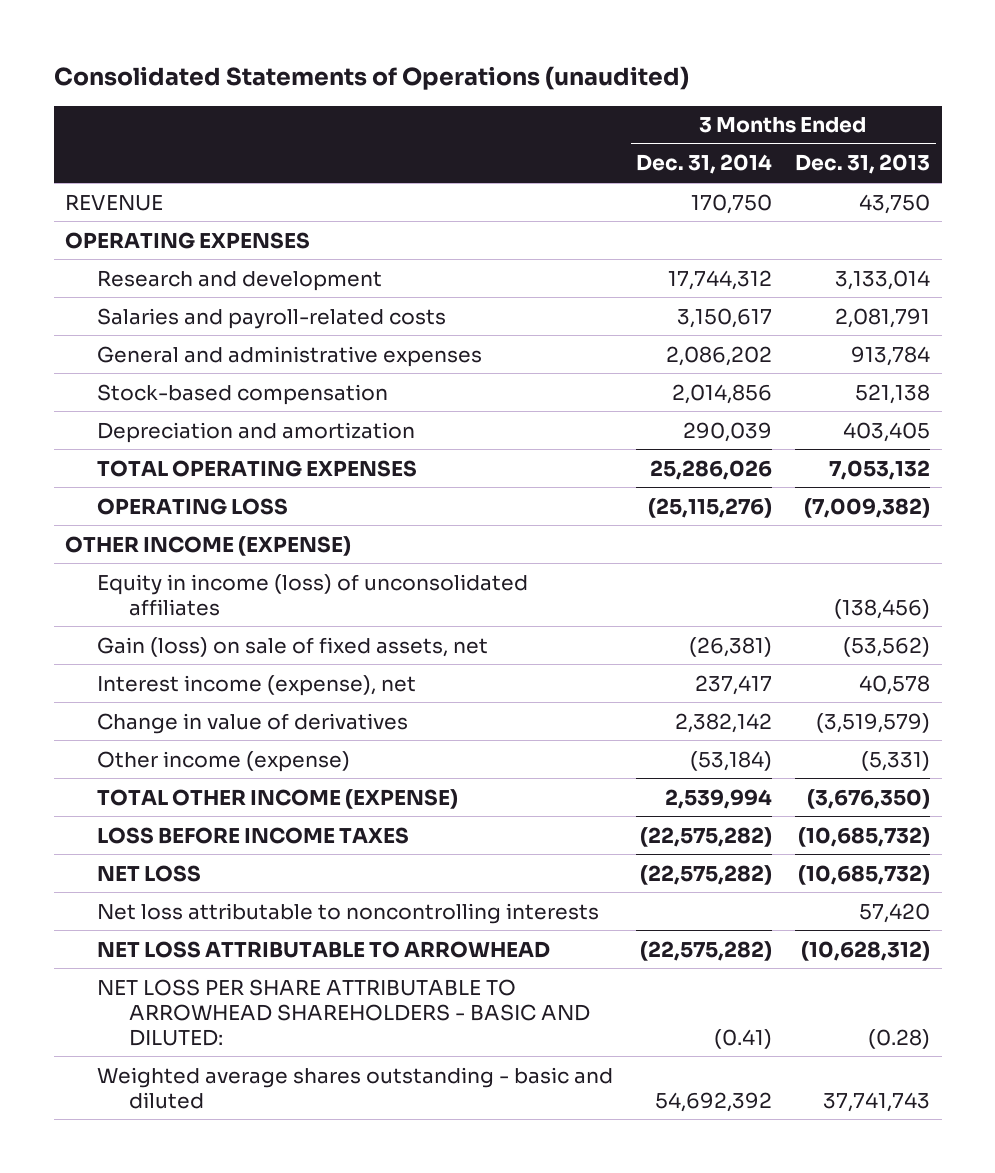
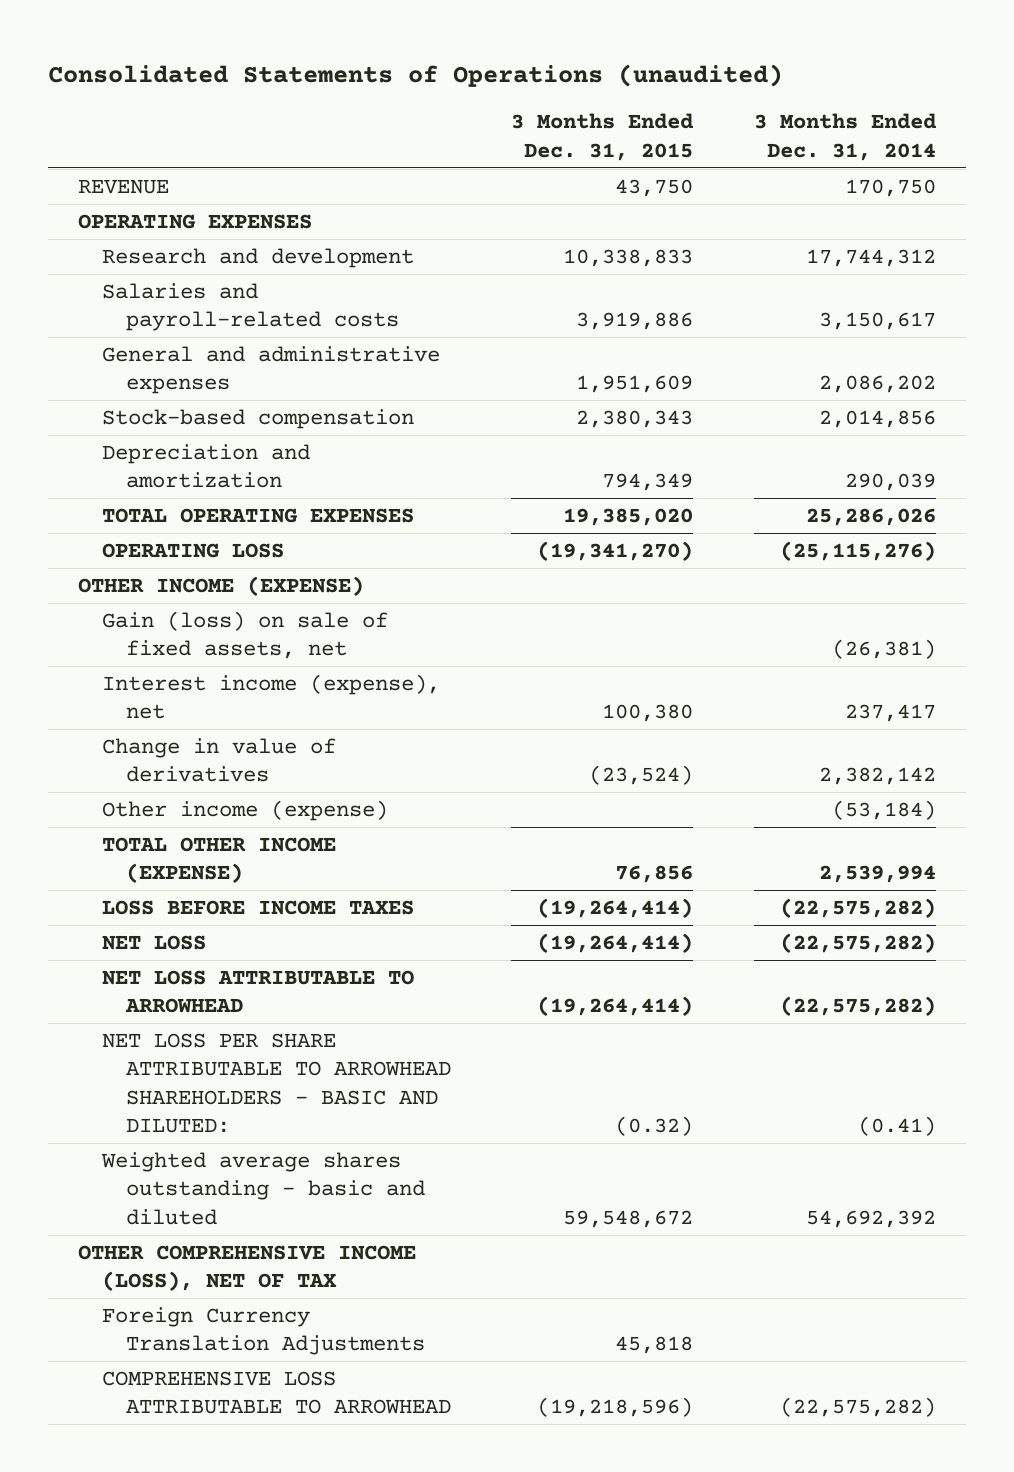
[795,154,931,175] Dec. 31, 2013 -> none
none -> [511,113,695,161] 3 Months Ended Dec. 31, 2015
[97,573,529,616] Equity in income (loss) of unconsolidated affiliates -> none
[97,902,600,924] Net loss attributable to noncontrolling interests -> none
none -> [77,1245,416,1292] OTHER COMPREHENSIVE INCOME (LOSS), NET OF TAX
none -> [101,1307,425,1356] Foreign Currency Translation Adjustments
none -> [101,1371,451,1415] COMPREHENSIVE LOSS ATTRIBUTABLE TO ARROWHEAD

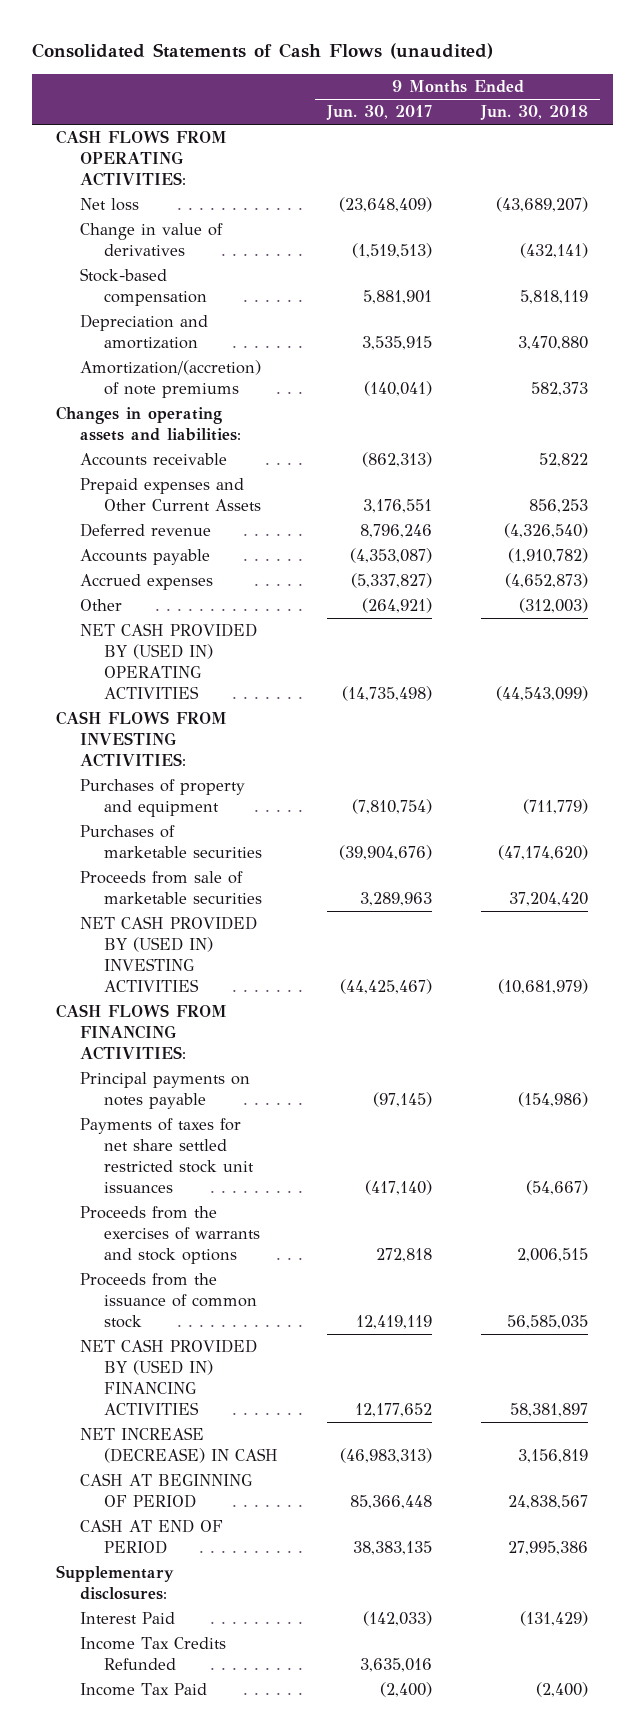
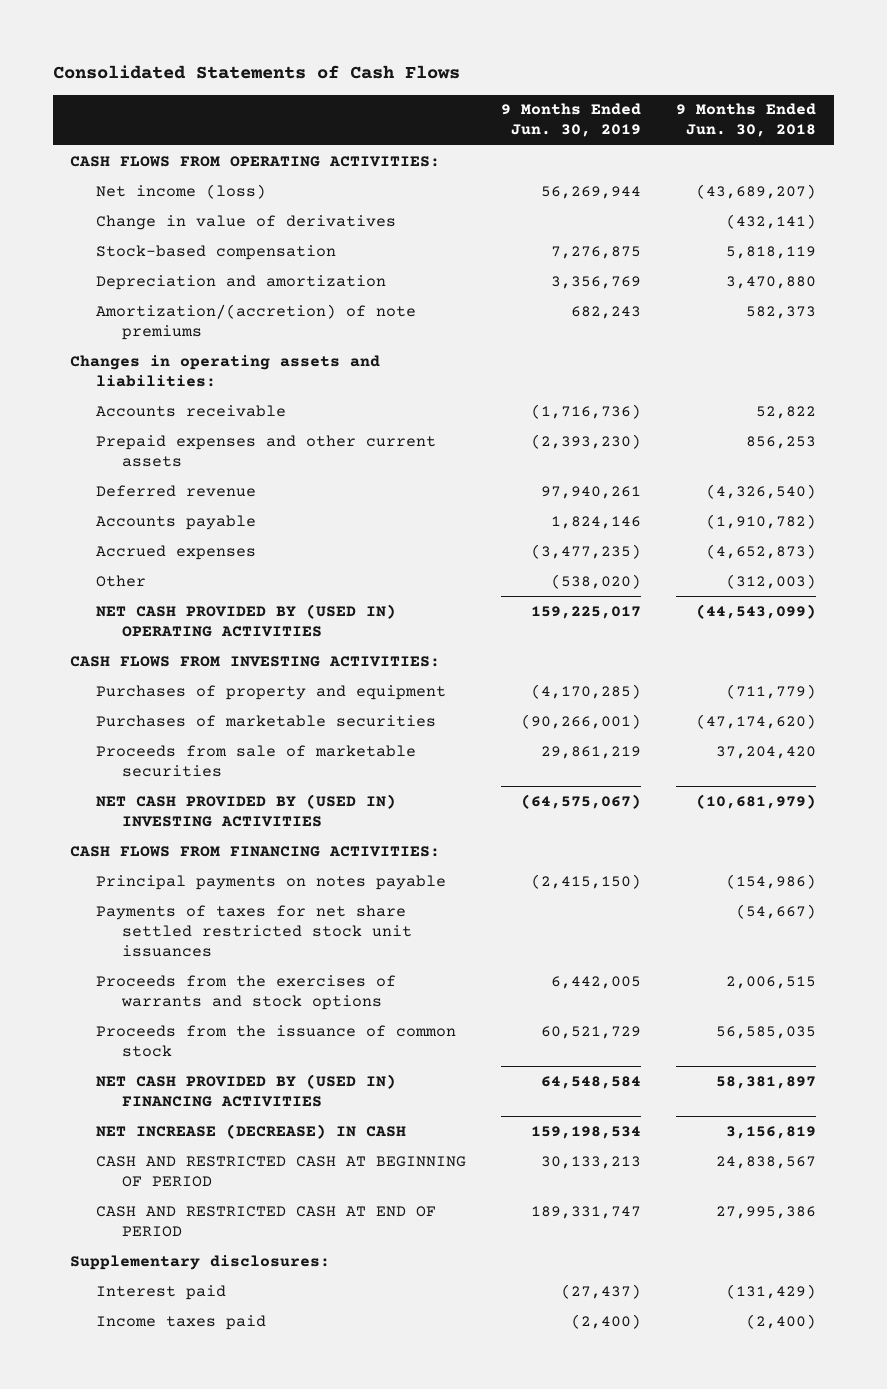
[31,43,493,60] Consolidated Statements of Cash Flows (unaudited) -> [52,65,460,80] Consolidated Statements of Cash Flows
[326,105,433,121] Jun. 30, 2017 -> none
none -> [501,103,642,138] 9 Months Ended Jun. 30, 2019
[80,198,140,212] Net loss -> [96,183,267,199] Net income (loss)
[80,478,262,512] Prepaid expenses and Other Current Assets -> [96,434,437,467] Prepaid expenses and other current assets
[80,1473,253,1509] CASH AT BEGINNING OF PERIOD -> [96,1155,467,1187] CASH AND RESTRICTED CASH AT BEGINNING OF PERIOD
[80,1519,224,1555] CASH AT END OF PERIOD -> [96,1205,437,1237] CASH AND RESTRICTED CASH AT END OF PERIOD
[80,1637,227,1671] Income Tax Credits Refunded -> none
[80,1612,176,1625] Interest Paid -> [96,1284,227,1300] Interest paid
[80,1683,208,1697] Income Tax Paid -> [96,1314,267,1330] Income taxes paid

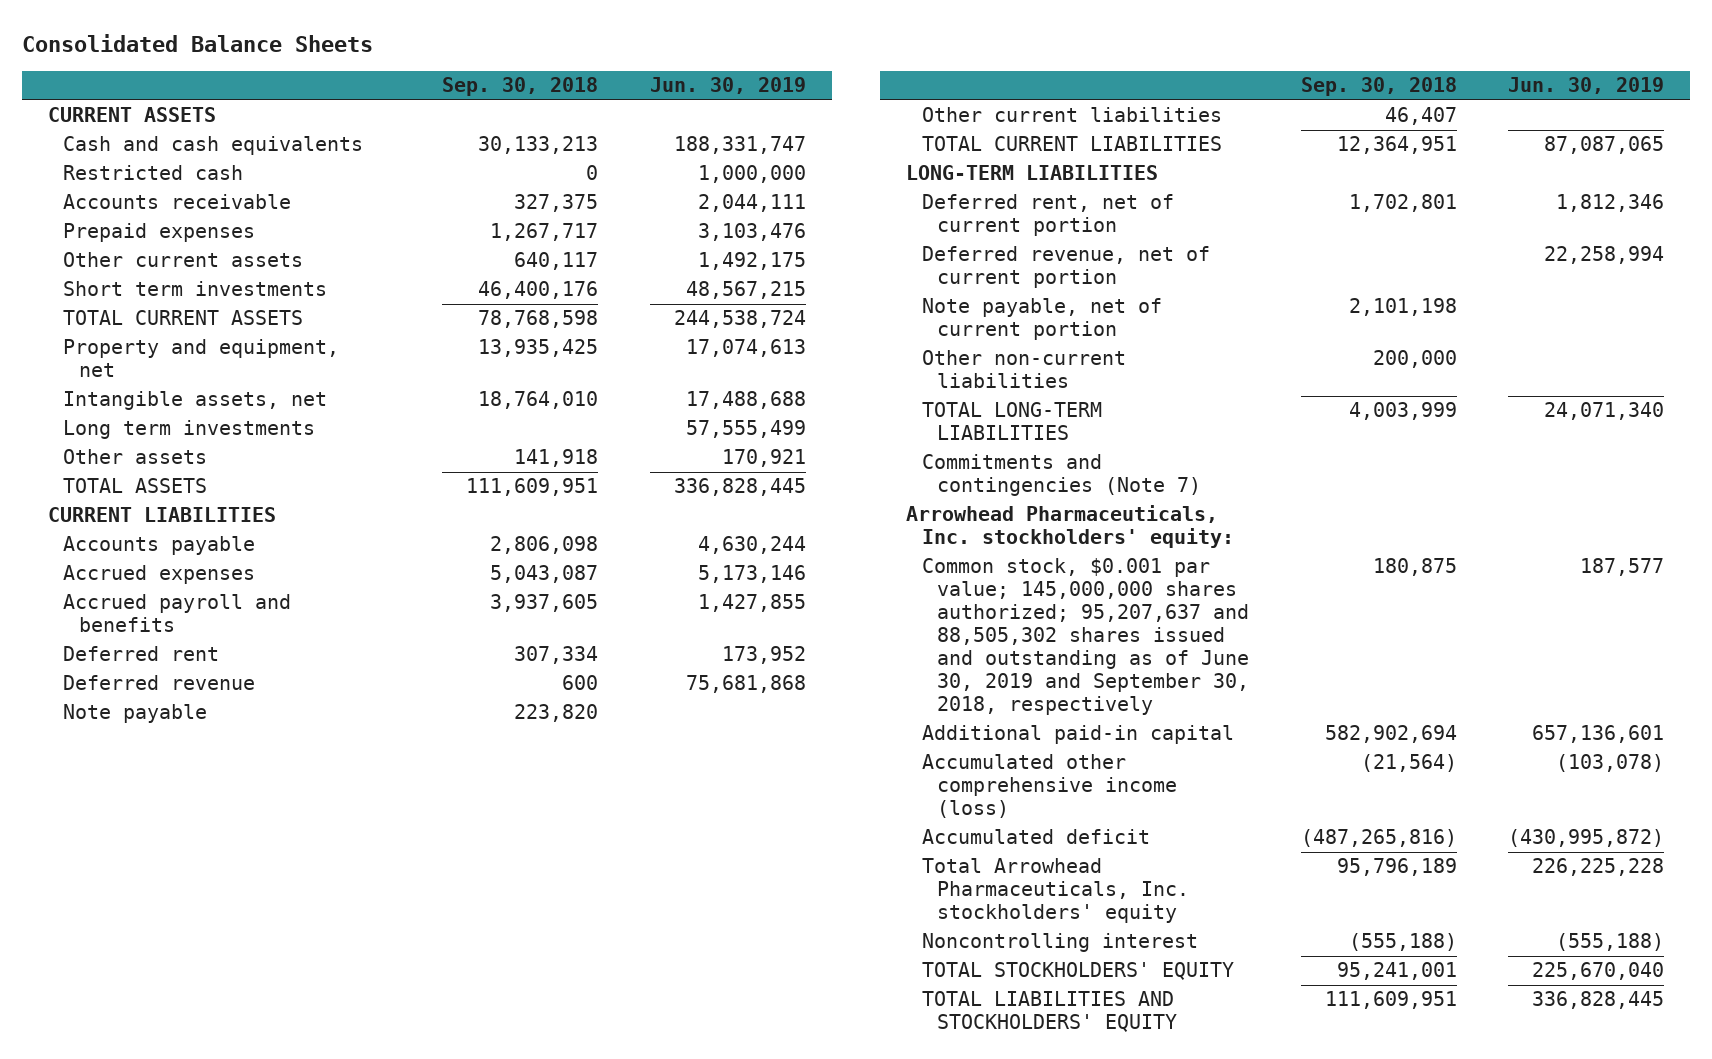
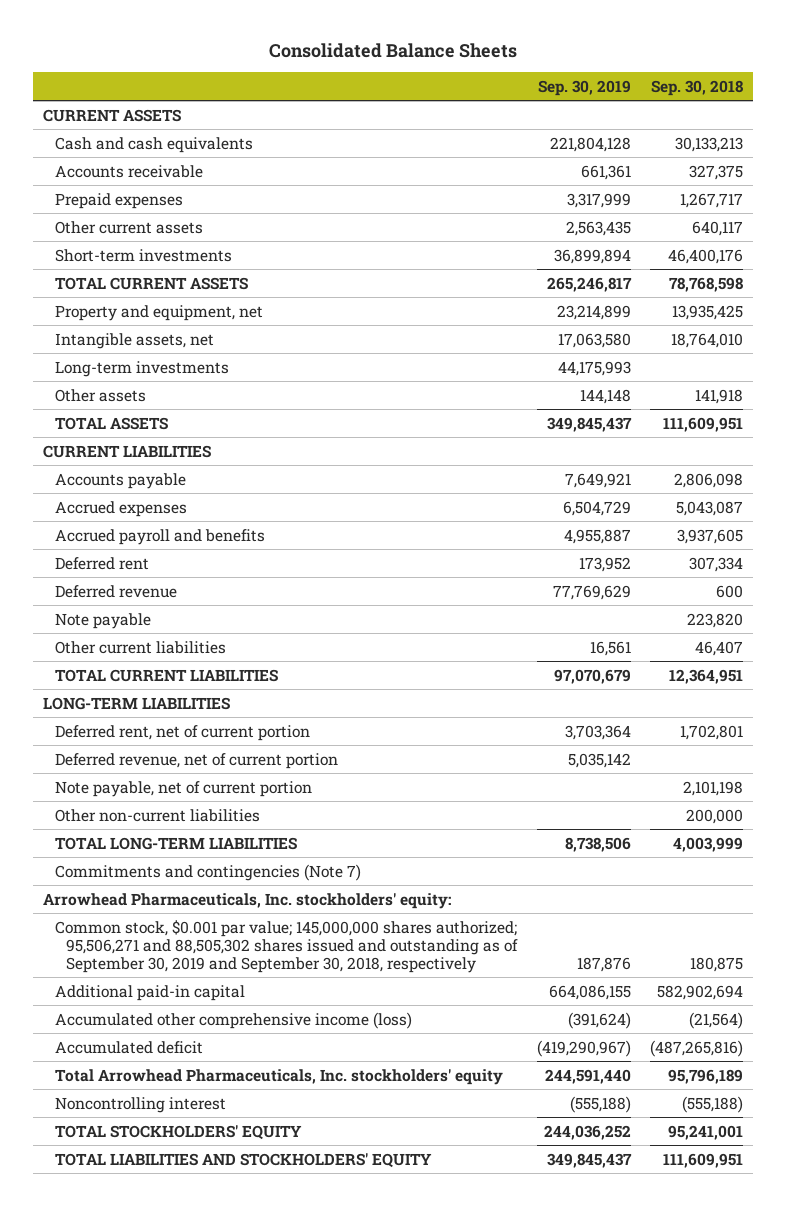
[650,77,807,95] Jun. 30, 2019 -> none
none -> [537,79,631,96] Sep. 30, 2019
[63,165,244,181] Restricted cash -> none
[63,281,328,297] Short term investments -> [54,248,232,262] Short-term investments
[63,420,316,440] Long term investments -> [54,360,229,377] Long-term investments
[921,558,1250,716] Common stock, $0.001 par value; 145,000,000 shares authorized; 95,207,637 and 88,505,302 shares issued and outstanding as of June 30, 2019 and September 30, 2018, respectively -> [54,919,519,974] Common stock, $0.001 par value; 145,000,000 shares authorized; 95,506,271 and 88,505,302 shares issued and outstanding as of September 30, 2019 and September 30, 2018, respectively

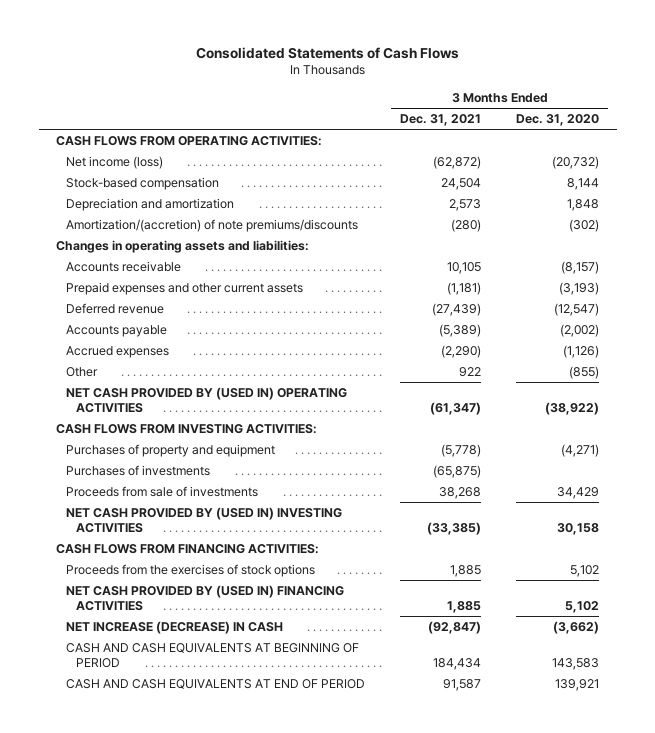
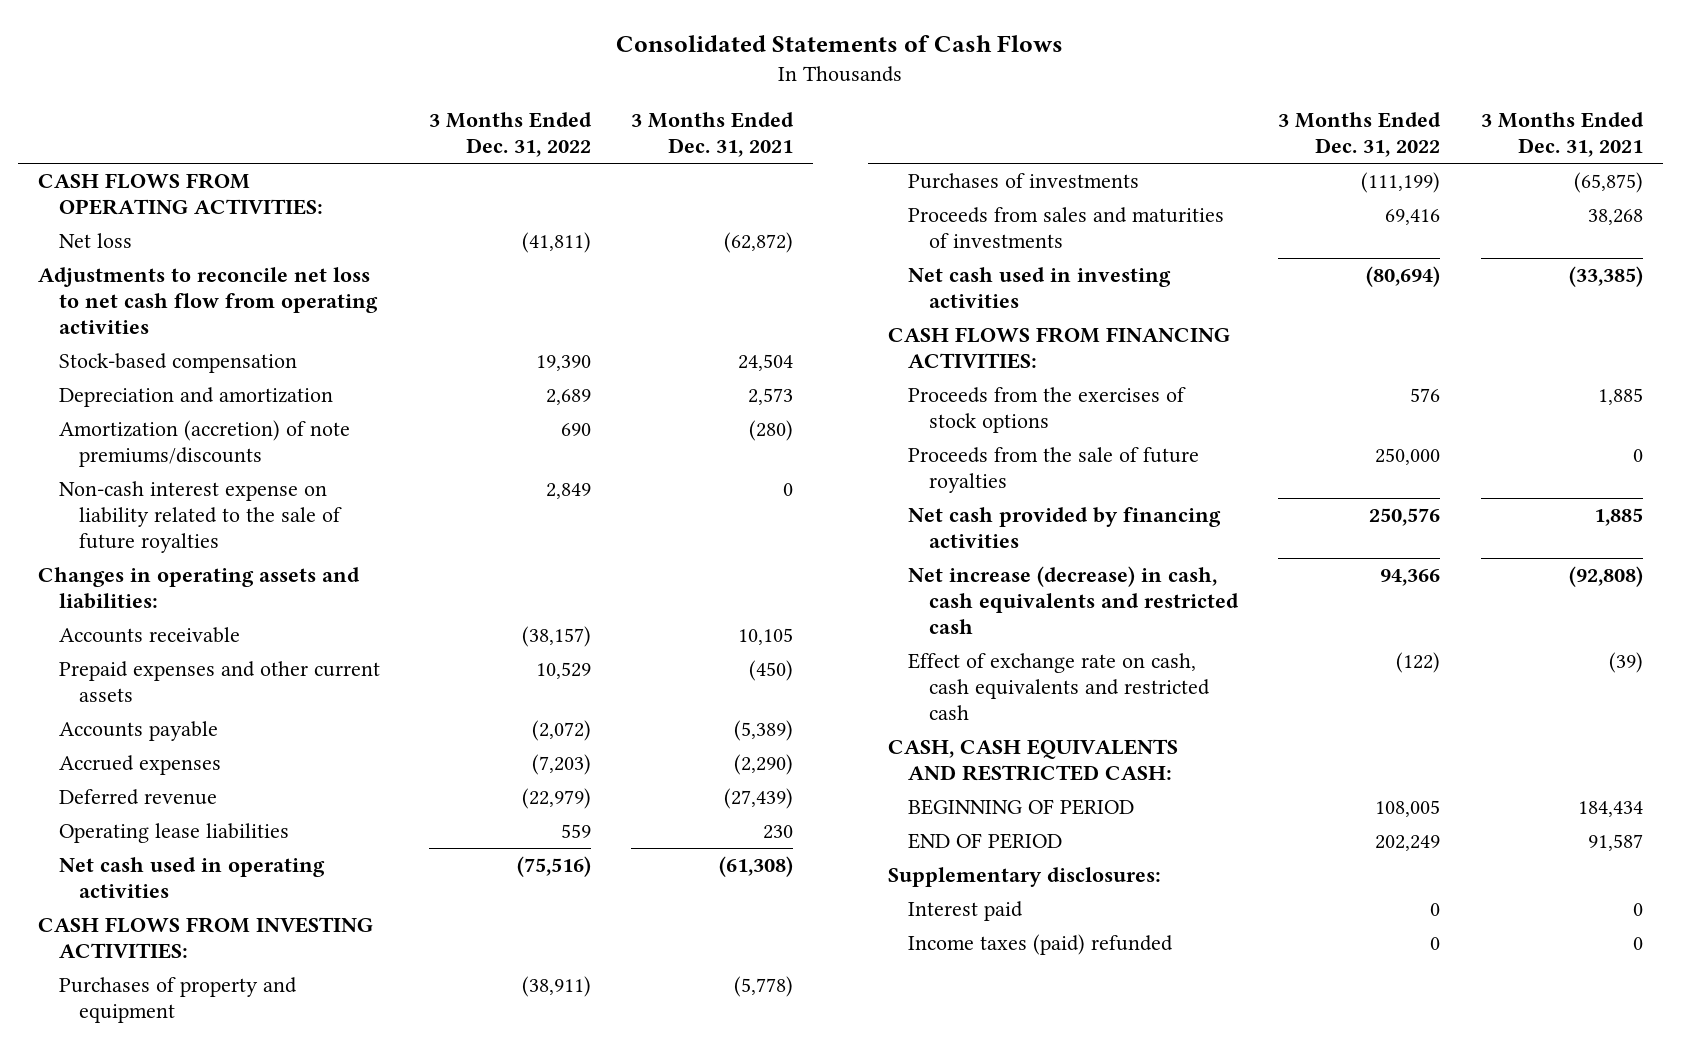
[516,114,600,127] Dec. 31, 2020 -> none
none -> [428,112,592,158] 3 Months Ended Dec. 31, 2022
[65,156,163,170] Net income (loss) -> [58,233,132,249] Net loss
none -> [37,267,378,335] Adjustments to reconcile net loss to net cash flow from operating activities
[65,219,358,233] Amortization/(accretion) of note premiums/discounts -> [58,420,350,468] Amortization (accretion) of note premiums/discounts
none -> [58,481,343,554] Non-cash interest expense on liability related to the sale of future royalties
[447,282,482,296] (1,181) -> [748,660,793,682] (450)
[65,367,98,378] Other -> none
[65,303,164,315] Deferred revenue -> [58,789,217,806] Deferred revenue
none -> [58,823,289,844] Operating lease liabilities
[65,387,347,414] NET CASH PROVIDED BY (USED IN) OPERATING ACTIVITIES -> [58,857,325,899] Net cash used in operating activities
[430,402,482,416] (61,347) -> [718,856,793,878] (61,308)
[65,486,258,498] Proceeds from sale of investments -> [908,207,1225,249] Proceeds from sales and maturities of investments
[65,507,342,534] NET CASH PROVIDED BY (USED IN) INVESTING ACTIVITIES -> [908,267,1172,309] Net cash used in investing activities
none -> [908,447,1200,494] Proceeds from the sale of future royalties
[65,585,344,612] NET CASH PROVIDED BY (USED IN) FINANCING ACTIVITIES -> [908,507,1222,549] Net cash provided by financing activities
[65,621,283,635] NET INCREASE (DECREASE) IN CASH -> [908,566,1240,635] Net increase (decrease) in cash, cash equivalents and restricted cash
[428,621,482,635] (92,847) -> [1568,566,1643,588] (92,808)
none -> [908,653,1211,721] Effect of exchange rate on cash, cash equivalents and restricted cash
none -> [887,739,1178,782] CASH, CASH EQUIVALENTS AND RESTRICTED CASH:
[65,643,359,669] CASH AND CASH EQUIVALENTS AT BEGINNING OF PERIOD -> [908,799,1135,816] BEGINNING OF PERIOD
[65,679,365,690] CASH AND CASH EQUIVALENTS AT END OF PERIOD -> [908,833,1063,850] END OF PERIOD
none -> [887,867,1161,888] Supplementary disclosures:
none -> [908,901,1024,922] Interest paid
none -> [908,934,1174,956] Income taxes (paid) refunded

